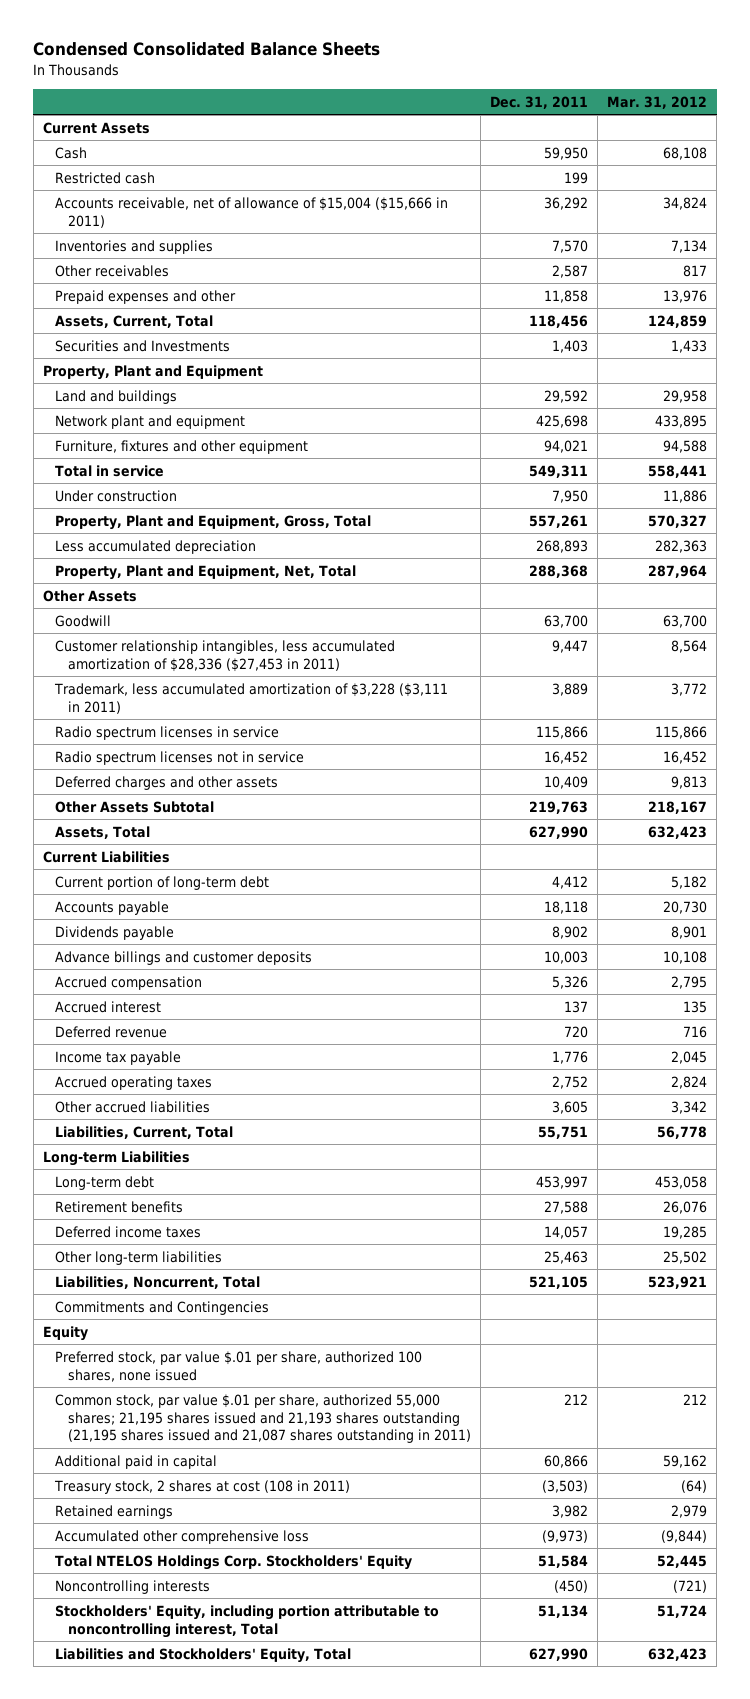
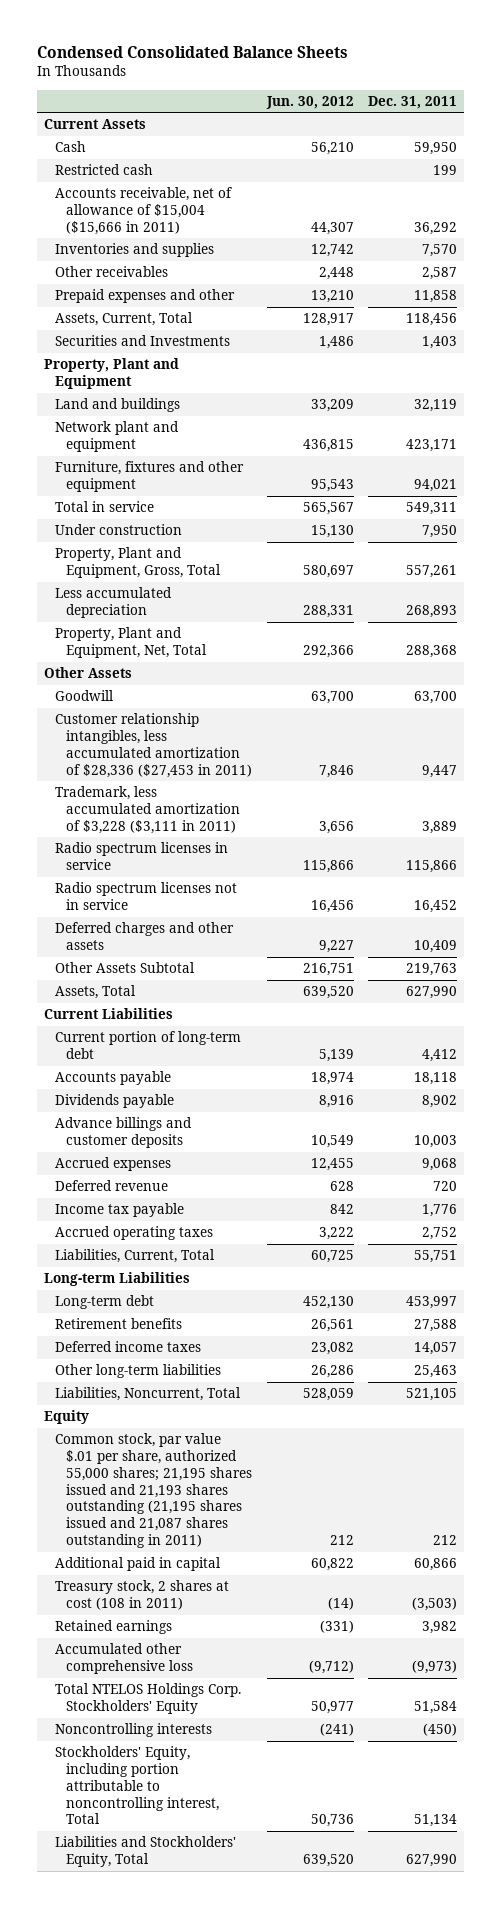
[606,95,707,109] Mar. 31, 2012 -> none
none -> [265,95,354,109] Jun. 30, 2012
[543,389,588,403] 29,592 -> [413,399,457,413] 32,119
[535,414,588,428] 425,698 -> [405,439,457,453] 423,171
[55,1000,162,1013] Accrued interest -> none
[55,975,203,990] Accrued compensation -> [55,1157,172,1172] Accrued expenses
[551,975,588,989] 5,326 -> [421,1158,457,1172] 9,068
[55,1100,211,1113] Other accrued liabilities -> none
[55,1300,270,1315] Commitments and Contingencies -> none
[55,1350,423,1382] Preferred stock, par value $.01 per share, authorized 100 shares, none issued -> none

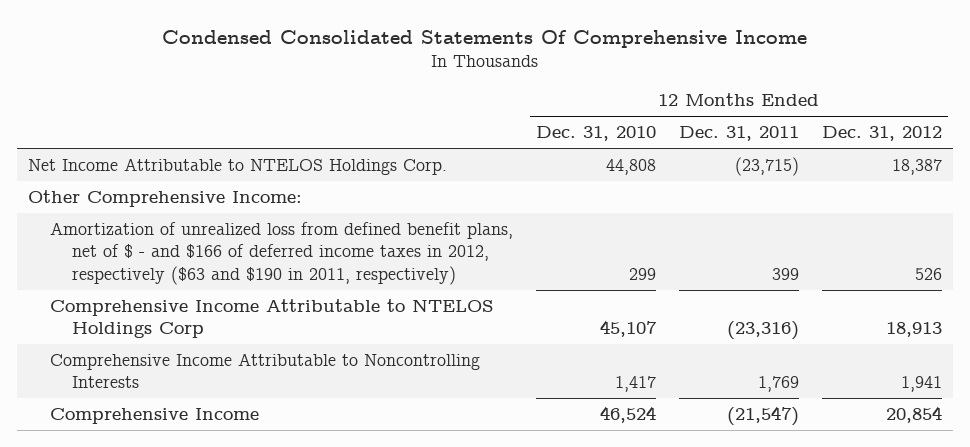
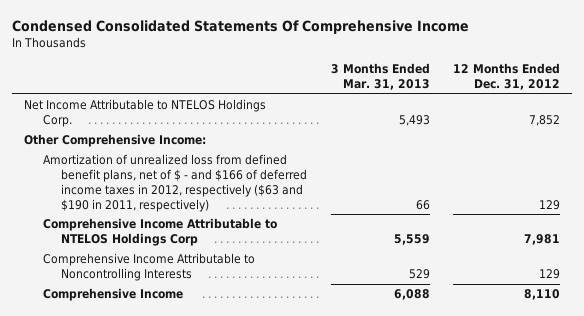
[536,126,657,142] Dec. 31, 2010 -> none
[679,126,800,142] Dec. 31, 2011 -> none
none -> [330,63,430,91] 3 Months Ended Mar. 31, 2013
[891,158,942,175] 18,387 -> [529,115,561,127] 7,852
[914,268,942,281] 526 -> [539,199,561,210] 129
[885,322,942,338] 18,913 -> [524,234,561,246] 7,981
[900,376,942,393] 1,941 -> [539,269,561,280] 129
[885,405,942,423] 20,854 -> [524,289,561,301] 8,110

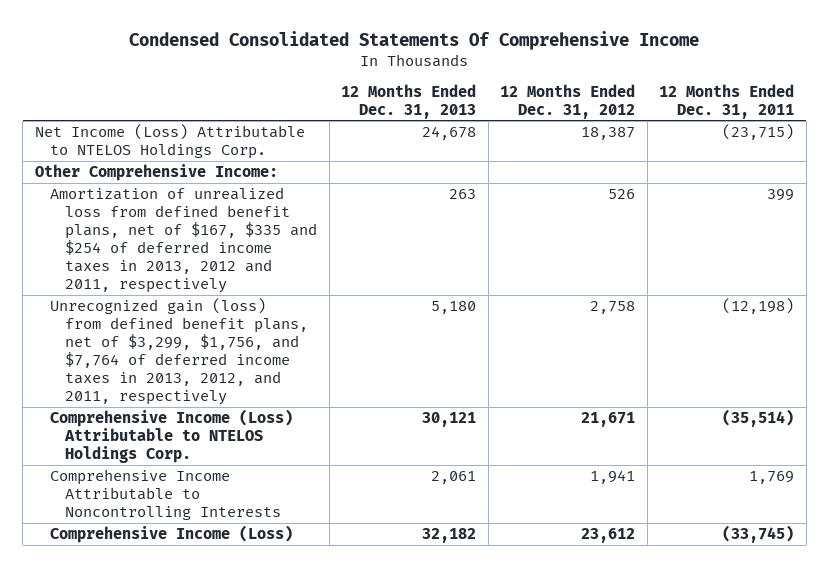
[330,63,430,91] 3 Months Ended Mar. 31, 2013 -> none
none -> [341,83,477,119] 12 Months Ended Dec. 31, 2013
none -> [659,83,795,119] 12 Months Ended Dec. 31, 2011
[23,99,266,128] Net Income Attributable to NTELOS Holdings Corp. -> [34,124,305,160] Net Income (Loss) Attributable to NTELOS Holdings Corp.
[529,115,561,127] 7,852 -> [581,127,636,141] 18,387
[42,154,308,212] Amortization of unrealized loss from defined benefit plans, net of $ - and $166 of deferred income taxes in 2012, respectively ($63 and $190 in 2011, respectively) -> [49,187,318,294] Amortization of unrealized loss from defined benefit plans, net of $167, $335 and $254 of deferred income taxes in 2013, 2012 and 2011, respectively
[539,199,561,210] 129 -> [608,189,636,200] 526
none -> [49,298,309,406] Unrecognized gain (loss) from defined benefit plans, net of $3,299, $1,756, and $7,764 of deferred income taxes in 2013, 2012, and 2011, respectively
[42,218,277,247] Comprehensive Income Attributable to NTELOS Holdings Corp -> [49,409,293,464] Comprehensive Income (Loss) Attributable to NTELOS Holdings Corp.
[524,234,561,246] 7,981 -> [581,412,636,428] 21,671
[539,269,561,280] 129 -> [590,470,636,485] 1,941
[42,288,183,302] Comprehensive Income -> [49,525,293,544] Comprehensive Income (Loss)
[524,289,561,301] 8,110 -> [581,528,636,544] 23,612

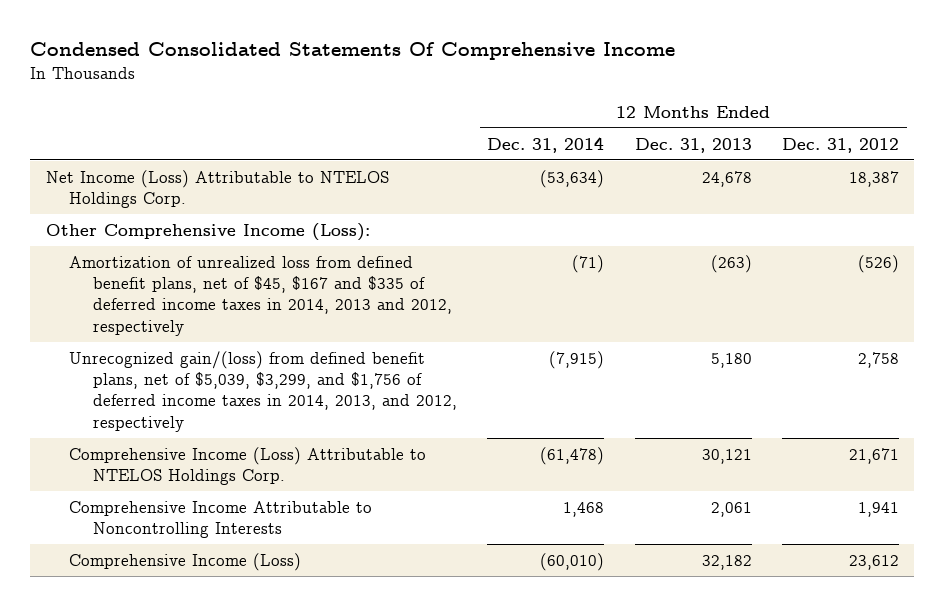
[659,83,795,119] 12 Months Ended Dec. 31, 2011 -> none
none -> [487,136,605,153] Dec. 31, 2014
[34,164,278,182] Other Comprehensive Income: -> [45,222,370,241] Other Comprehensive Income (Loss):
[49,187,318,294] Amortization of unrealized loss from defined benefit plans, net of $167, $335 and $254 of deferred income taxes in 2013, 2012 and 2011, respectively -> [69,255,452,336] Amortization of unrealized loss from defined benefit plans, net of $45, $167 and $335 of deferred income taxes in 2014, 2013 and 2012, respectively
[449,189,477,200] 263 -> [710,254,752,273] (263)
[608,189,636,200] 526 -> [858,254,900,273] (526)
[49,298,309,406] Unrecognized gain (loss) from defined benefit plans, net of $3,299, $1,756, and $7,764 of deferred income taxes in 2013, 2012, and 2011, respectively -> [69,350,457,432] Unrecognized gain/(loss) from defined benefit plans, net of $5,039, $3,299, and $1,756 of deferred income taxes in 2014, 2013, and 2012, respectively

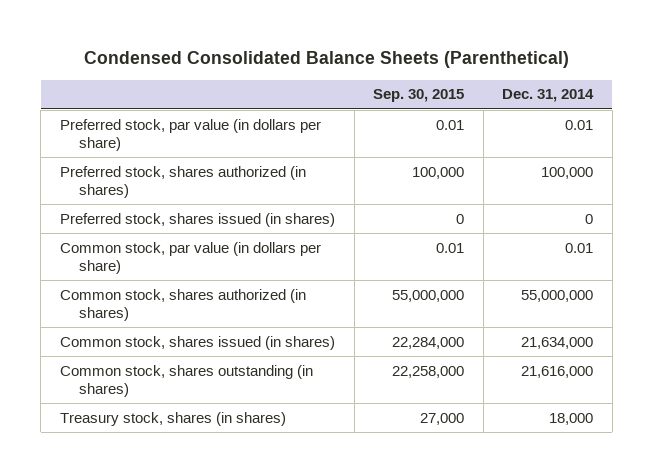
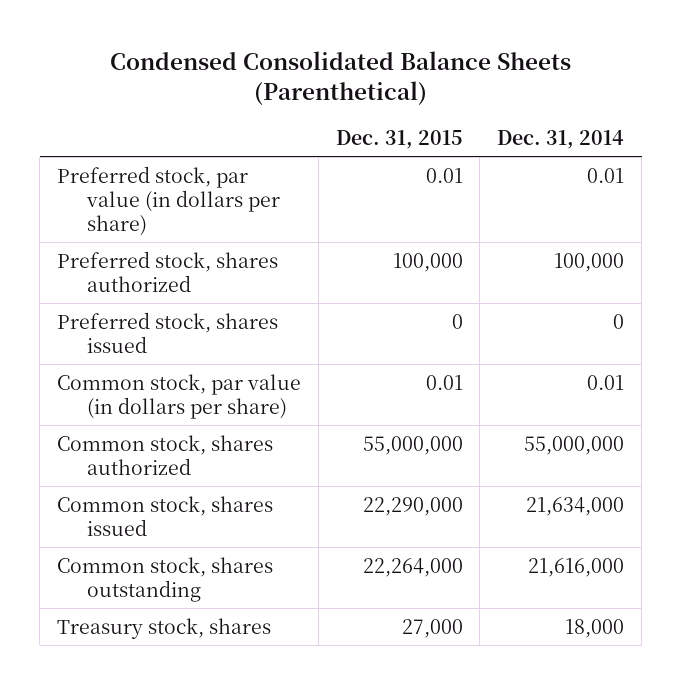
[373,89,465,103] Sep. 30, 2015 -> none
none -> [335,129,463,149] Dec. 31, 2015
[59,165,306,199] Preferred stock, shares authorized (in shares) -> [56,250,278,292] Preferred stock, shares authorized
[59,212,335,227] Preferred stock, shares issued (in shares) -> [56,311,278,353] Preferred stock, shares issued
[59,288,306,322] Common stock, shares authorized (in shares) -> [56,434,273,475] Common stock, shares authorized
[59,335,335,350] Common stock, shares issued (in shares) -> [56,495,273,536] Common stock, shares issued
[59,364,313,398] Common stock, shares outstanding (in shares) -> [56,556,273,602] Common stock, shares outstanding
[59,411,286,426] Treasury stock, shares (in shares) -> [56,617,271,639] Treasury stock, shares

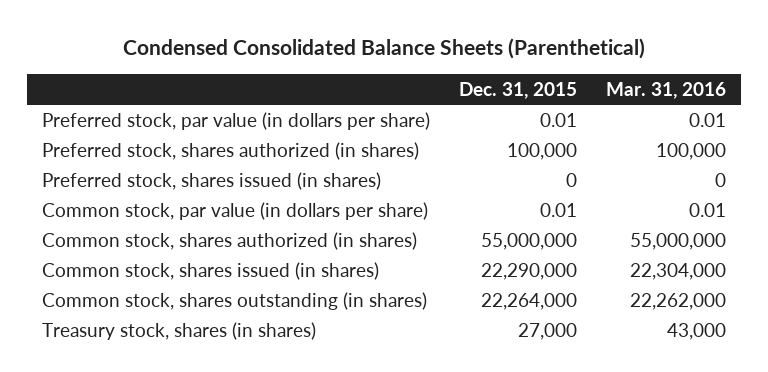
[497,129,625,149] Dec. 31, 2014 -> none
none -> [606,81,727,99] Mar. 31, 2016
[56,250,278,292] Preferred stock, shares authorized -> [41,141,419,160] Preferred stock, shares authorized (in shares)
[56,311,278,353] Preferred stock, shares issued -> [41,171,381,190] Preferred stock, shares issued (in shares)
[56,434,273,475] Common stock, shares authorized -> [41,231,417,250] Common stock, shares authorized (in shares)
[56,495,273,536] Common stock, shares issued -> [41,261,379,280] Common stock, shares issued (in shares)
[56,556,273,602] Common stock, shares outstanding -> [41,291,427,310] Common stock, shares outstanding (in shares)
[56,617,271,639] Treasury stock, shares -> [41,321,316,340] Treasury stock, shares (in shares)

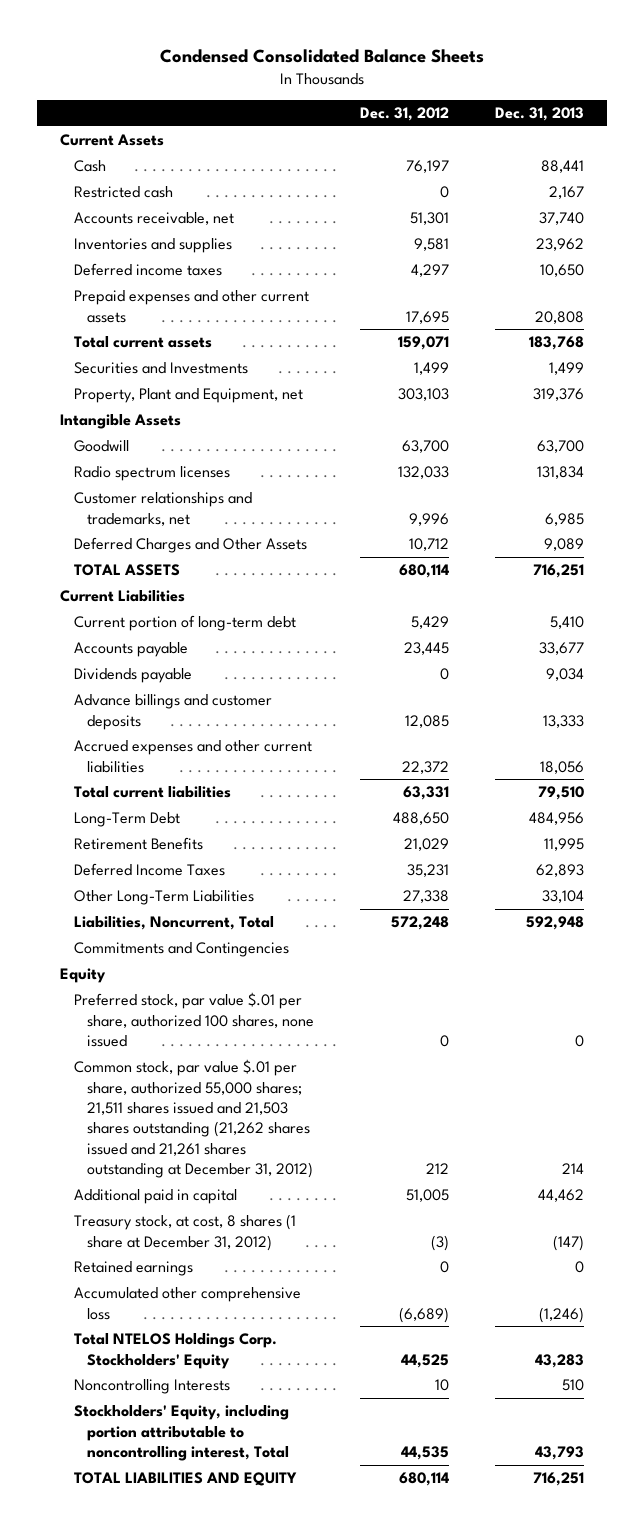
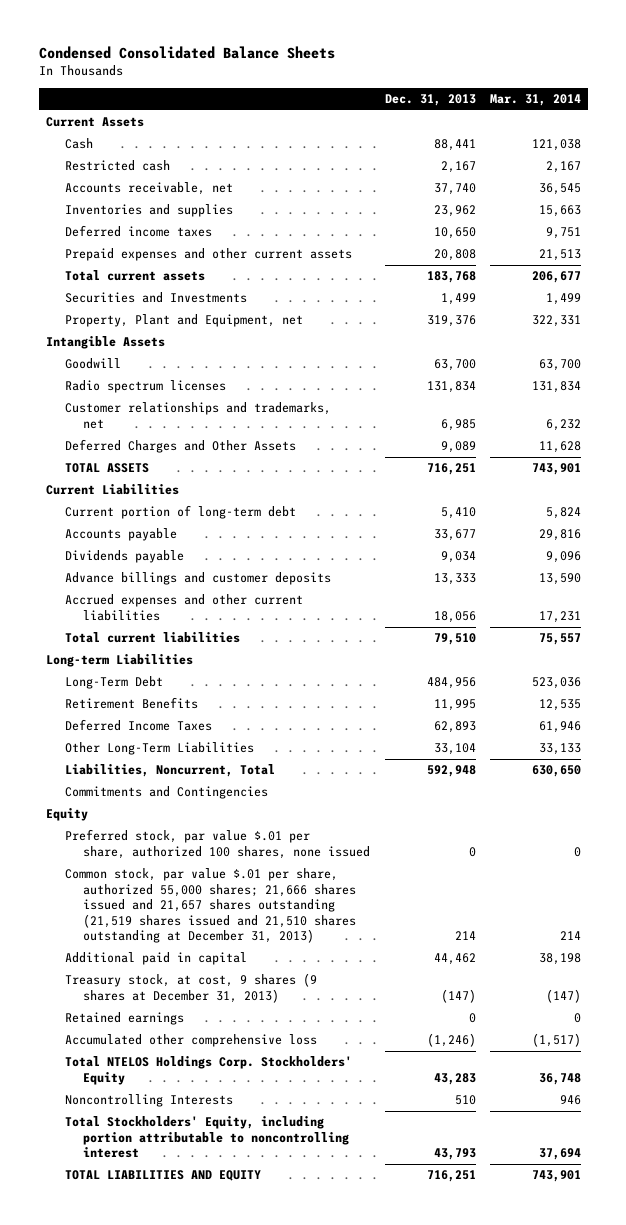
[360,107,450,122] Dec. 31, 2012 -> none
none -> [489,94,581,107] Mar. 31, 2014
none -> [45,654,193,668] Long-term Liabilities
[73,1059,314,1179] Common stock, par value $.01 per share, authorized 55,000 shares; 21,511 shares issued and 21,503 shares outstanding (21,262 shares issued and 21,261 shares outstanding at December 31, 2012) -> [64,868,357,944] Common stock, par value $.01 per share, authorized 55,000 shares; 21,666 shares issued and 21,657 shares outstanding (21,519 shares issued and 21,510 shares outstanding at December 31, 2013)
[73,1214,296,1251] Treasury stock, at cost, 8 shares (1 share at December 31, 2012) -> [64,973,317,1003] Treasury stock, at cost, 9 shares (9 shares at December 31, 2013)
[73,1405,290,1462] Stockholders' Equity, including portion attributable to noncontrolling interest, Total -> [64,1116,350,1159] Total Stockholders' Equity, including portion attributable to noncontrolling interest

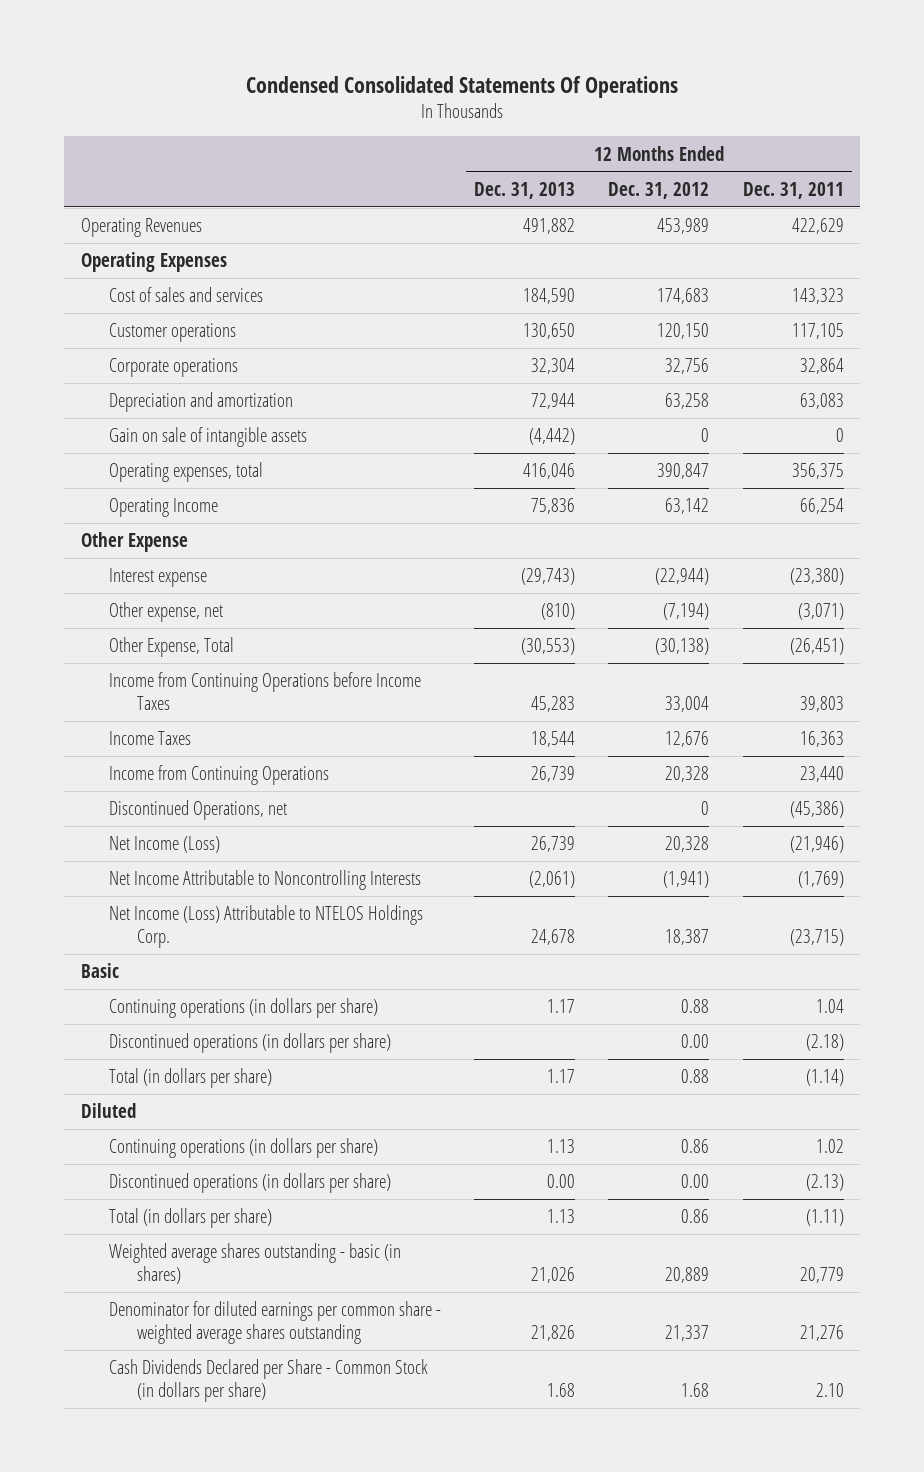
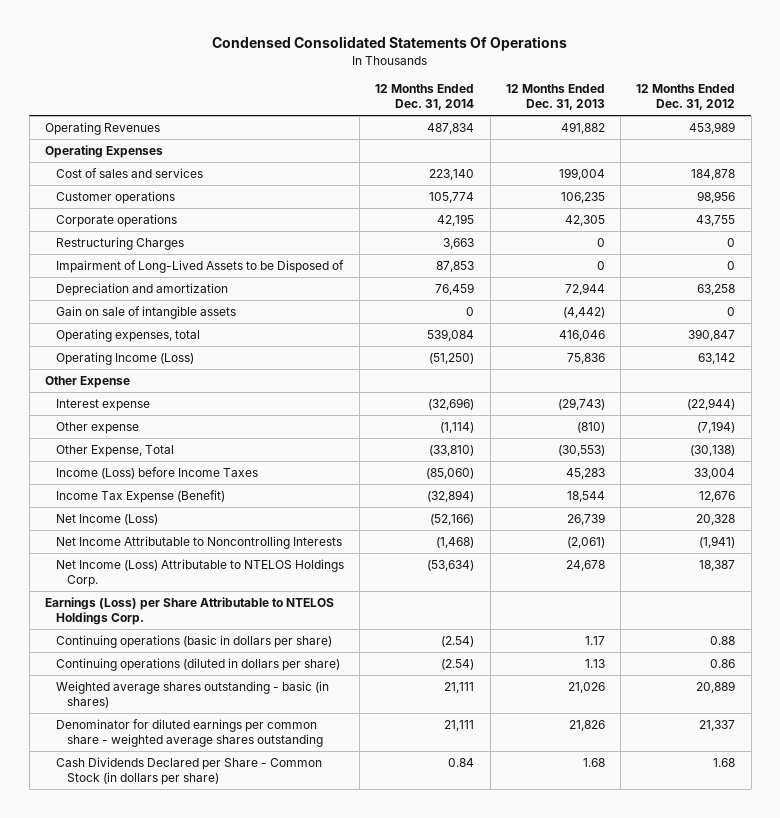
[742,181,844,199] Dec. 31, 2011 -> none
none -> [375,84,475,111] 12 Months Ended Dec. 31, 2014
[523,288,576,305] 184,590 -> [558,167,605,180] 199,004
[657,288,710,305] 174,683 -> [691,168,736,180] 184,878
[523,323,576,340] 130,650 -> [560,191,605,203] 106,235
[657,323,710,340] 120,150 -> [697,190,736,203] 98,956
[531,358,576,375] 32,304 -> [564,214,605,226] 42,305
[665,358,710,375] 32,756 -> [696,214,736,226] 43,755
none -> [56,236,185,250] Restructuring Charges
none -> [56,259,345,273] Impairment of Long-Lived Assets to be Disposed of
[109,498,219,518] Operating Income -> [56,351,195,365] Operating Income (Loss)
[109,602,224,623] Other expense, net -> [56,421,140,434] Other expense
[109,765,330,786] Income from Continuing Operations -> none
[109,800,288,821] Discontinued Operations, net -> none
[109,672,422,710] Income from Continuing Operations before Income Taxes -> [56,466,259,479] Income (Loss) before Income Taxes
[109,731,192,746] Income Taxes -> [56,489,226,503] Income Tax Expense (Benefit)
[80,963,119,979] Basic -> none
[109,1033,392,1054] Discontinued operations (in dollars per share) -> none
[109,1068,273,1089] Total (in dollars per share) -> none
[80,1103,136,1119] Diluted -> none
[109,1173,392,1194] Discontinued operations (in dollars per share) -> none
[109,1208,273,1229] Total (in dollars per share) -> none
none -> [45,596,335,626] Earnings (Loss) per Share Attributable to NTELOS Holdings Corp.
[109,998,379,1019] Continuing operations (in dollars per share) -> [56,634,333,648] Continuing operations (basic in dollars per share)
[109,1138,379,1159] Continuing operations (in dollars per share) -> [56,657,341,671] Continuing operations (diluted in dollars per share)

